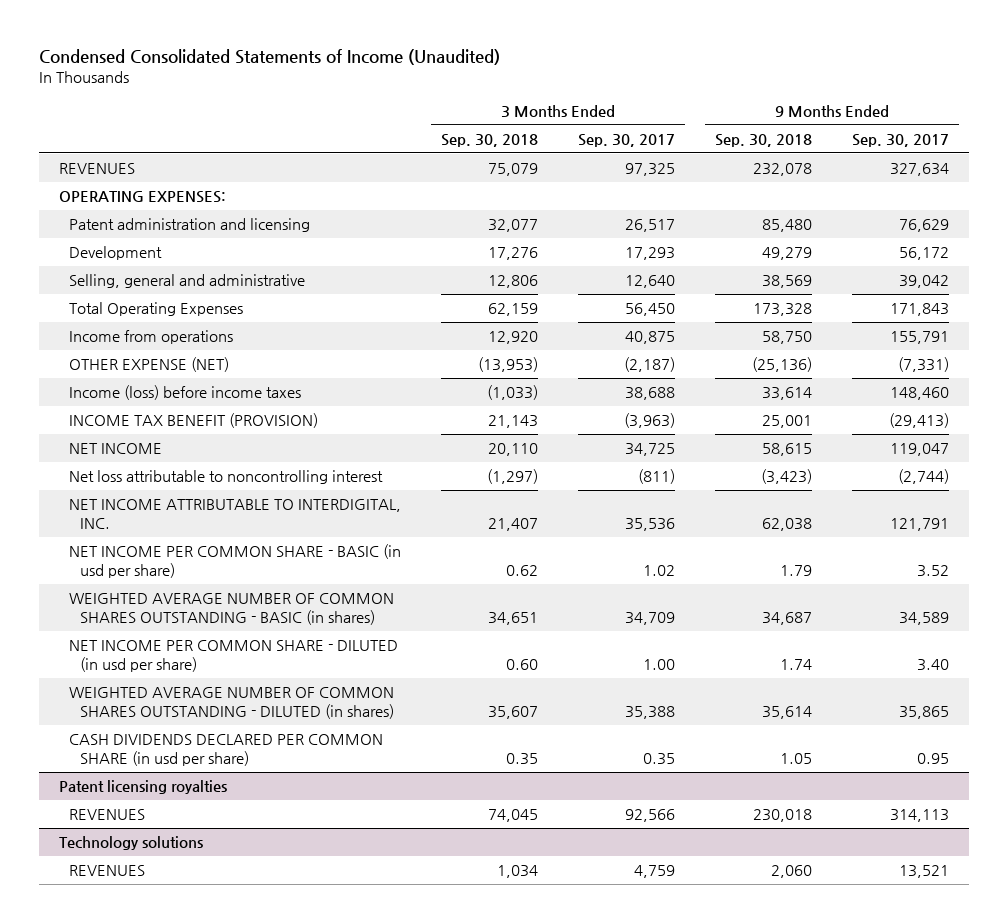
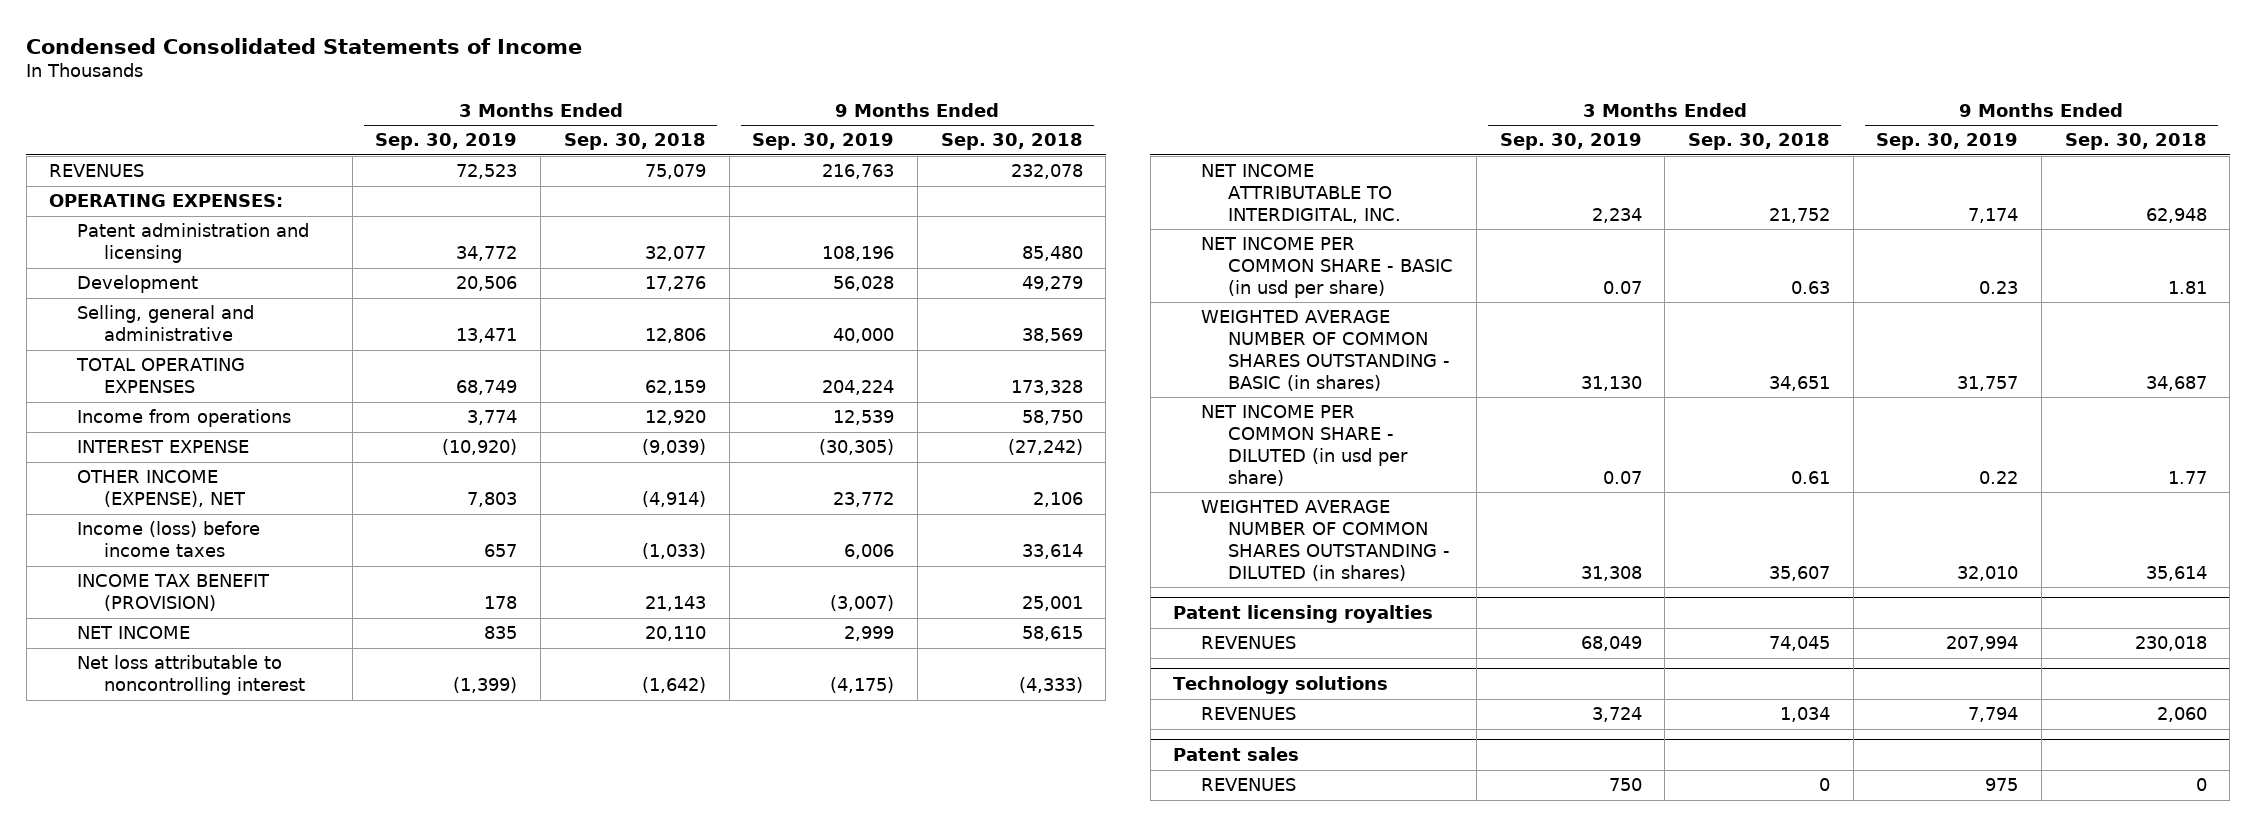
[38,48,500,65] Condensed Consolidated Statements of Income (Unaudited) -> [26,37,583,54] Condensed Consolidated Statements of Income
[578,133,676,147] Sep. 30, 2017 -> none
[851,133,949,147] Sep. 30, 2017 -> none
none -> [375,133,518,151] Sep. 30, 2019
none -> [752,133,895,151] Sep. 30, 2019
[69,302,244,317] Total Operating Expenses -> [75,358,245,394] TOTAL OPERATING EXPENSES
none -> [76,440,249,454] INTEREST EXPENSE
[69,357,230,373] OTHER EXPENSE (NET) -> [76,470,247,508] OTHER INCOME (EXPENSE), NET
[478,357,539,373] (13,953) -> [641,491,706,508] (4,914)
[752,357,813,373] (25,136) -> [1032,492,1083,508] 2,106
[487,469,539,485] (1,297) -> [641,677,706,694] (1,642)
[761,469,813,485] (3,423) -> [1018,677,1083,694] (4,333)
[488,517,539,531] 21,407 -> [1768,208,1830,224] 21,752
[762,517,813,531] 62,038 -> [2145,208,2207,224] 62,948
[506,564,539,576] 0.62 -> [1790,281,1830,295] 0.63
[780,564,813,576] 1.79 -> [2167,281,2207,295] 1.81
[506,658,539,670] 0.60 -> [1790,470,1830,484] 0.61
[780,658,813,670] 1.74 -> [2167,470,2207,484] 1.77
[69,734,384,766] CASH DIVIDENDS DECLARED PER COMMON SHARE (in usd per share) -> none
none -> [1173,747,1300,762] Patent sales
none -> [1200,778,1296,792] REVENUES

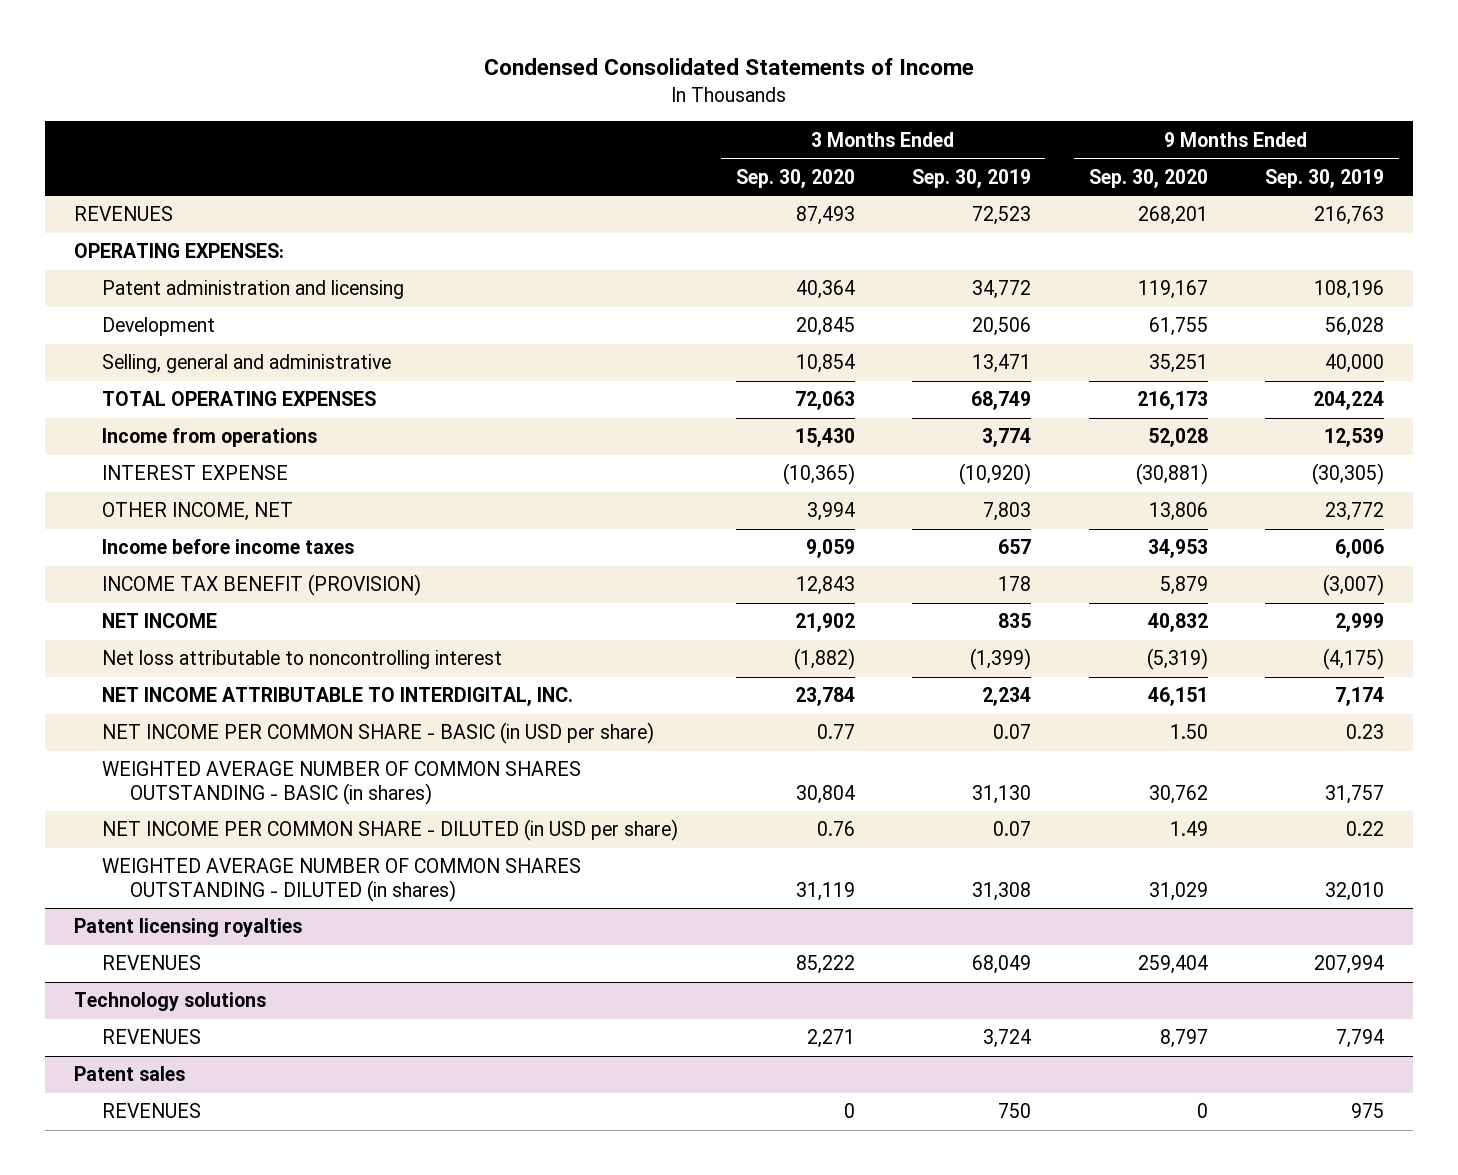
[563,133,706,151] Sep. 30, 2018 -> none
[940,133,1083,151] Sep. 30, 2018 -> none
none -> [735,168,855,188] Sep. 30, 2020
none -> [1088,168,1208,188] Sep. 30, 2020
[76,470,247,508] OTHER INCOME (EXPENSE), NET -> [101,502,293,522] OTHER INCOME, NET
[76,521,260,558] Income (loss) before income taxes -> [101,539,354,555] Income before income taxes
[1200,237,1454,299] NET INCOME PER COMMON SHARE - BASIC (in usd per share) -> [101,722,654,745] NET INCOME PER COMMON SHARE - BASIC (in USD per share)
[1200,405,1409,486] NET INCOME PER COMMON SHARE - DILUTED (in usd per share) -> [101,819,678,842] NET INCOME PER COMMON SHARE - DILUTED (in USD per share)

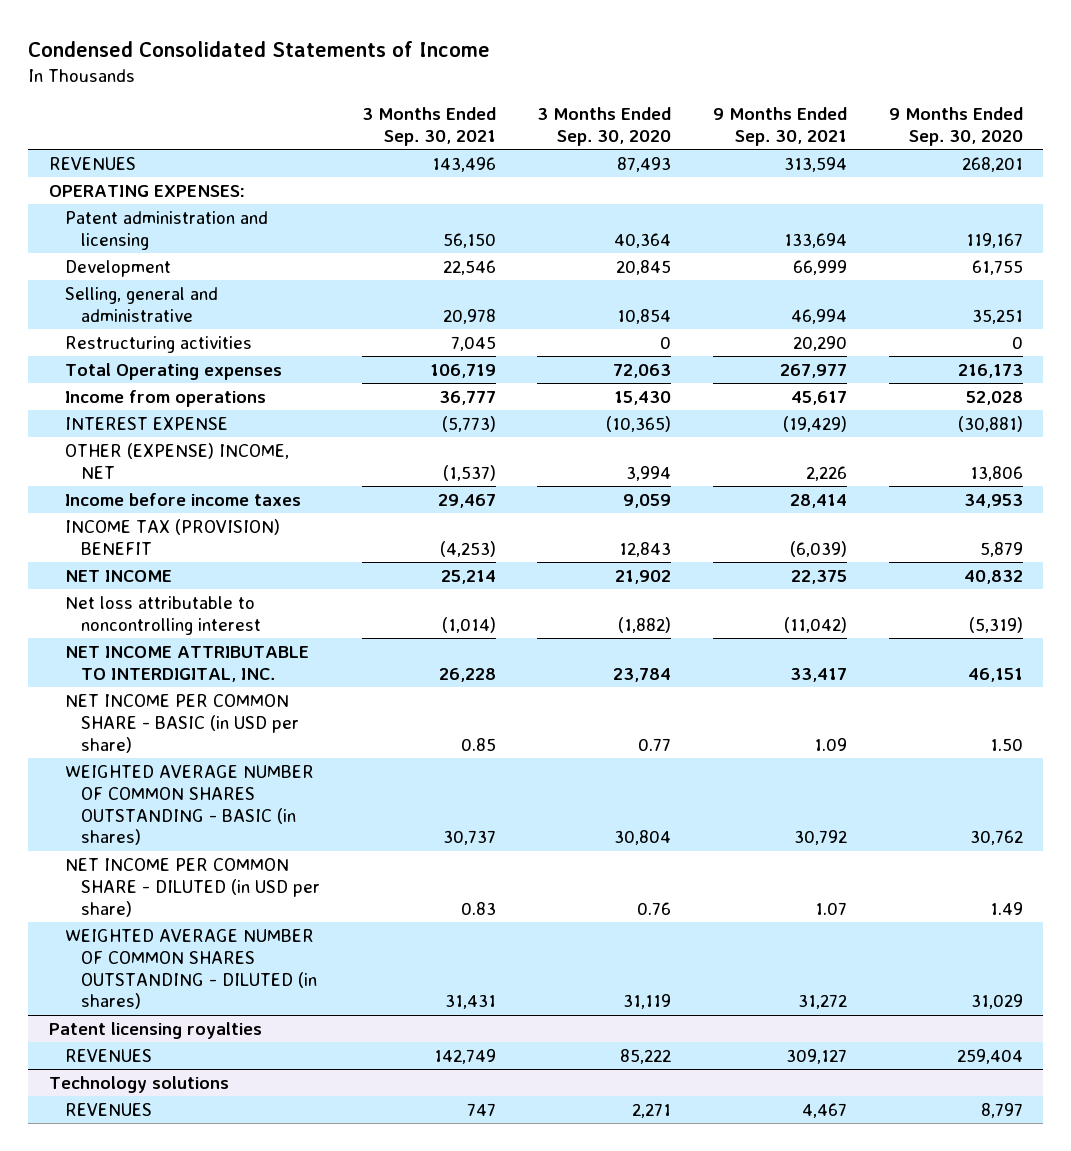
[912,168,1032,188] Sep. 30, 2019 -> none
[1265,168,1385,188] Sep. 30, 2019 -> none
none -> [361,107,496,146] 3 Months Ended Sep. 30, 2021
none -> [713,107,848,146] 9 Months Ended Sep. 30, 2021
none -> [65,335,253,353] Restructuring activities
[101,391,376,407] TOTAL OPERATING EXPENSES -> [65,362,283,380] Total Operating expenses
[101,502,293,522] OTHER INCOME, NET -> [65,442,290,479] OTHER (EXPENSE) INCOME, NET
[101,574,421,597] INCOME TAX BENEFIT (PROVISION) -> [65,518,281,555] INCOME TAX (PROVISION) BENEFIT
[73,1066,185,1082] Patent sales -> none
[101,1103,201,1119] REVENUES -> none

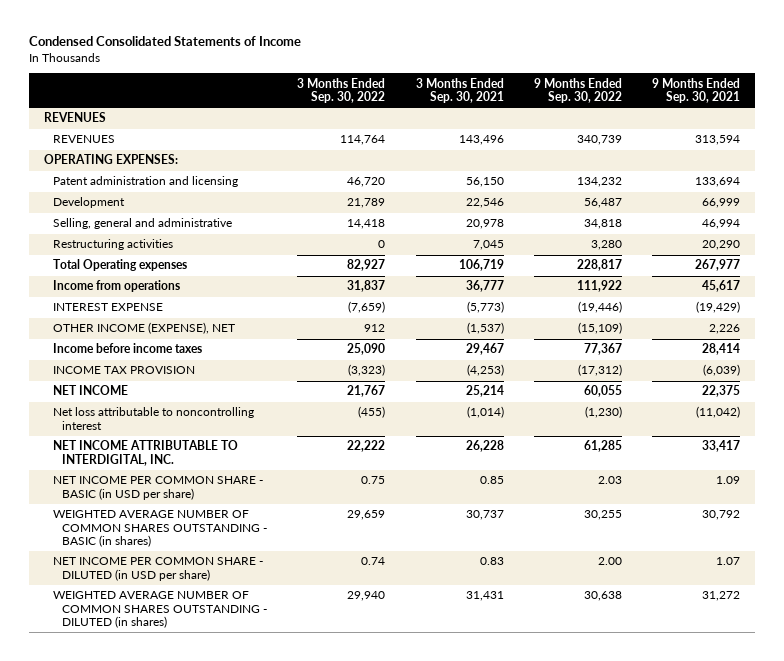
[537,107,672,146] 3 Months Ended Sep. 30, 2020 -> none
[888,107,1023,146] 9 Months Ended Sep. 30, 2020 -> none
none -> [297,77,386,104] 3 Months Ended Sep. 30, 2022
none -> [533,77,622,104] 9 Months Ended Sep. 30, 2022
none -> [43,112,106,123] REVENUES
[65,442,290,479] OTHER (EXPENSE) INCOME, NET -> [53,322,236,335] OTHER INCOME (EXPENSE), NET
[65,518,281,555] INCOME TAX (PROVISION) BENEFIT -> [53,366,196,375] INCOME TAX PROVISION
[48,1021,262,1039] Patent licensing royalties -> none
[65,1048,153,1062] REVENUES -> none
[48,1075,229,1093] Technology solutions -> none
[65,1102,153,1116] REVENUES -> none

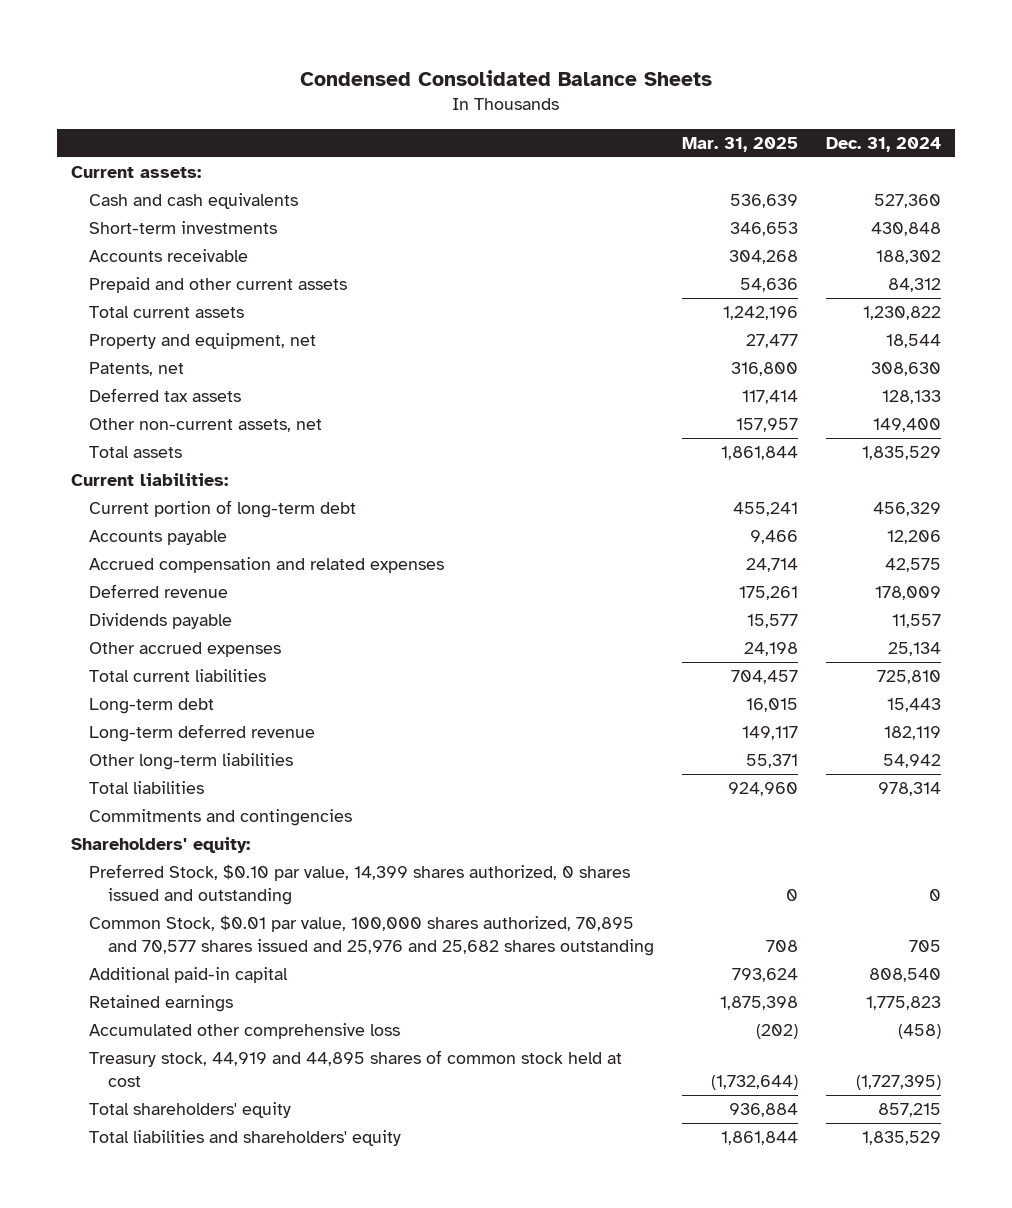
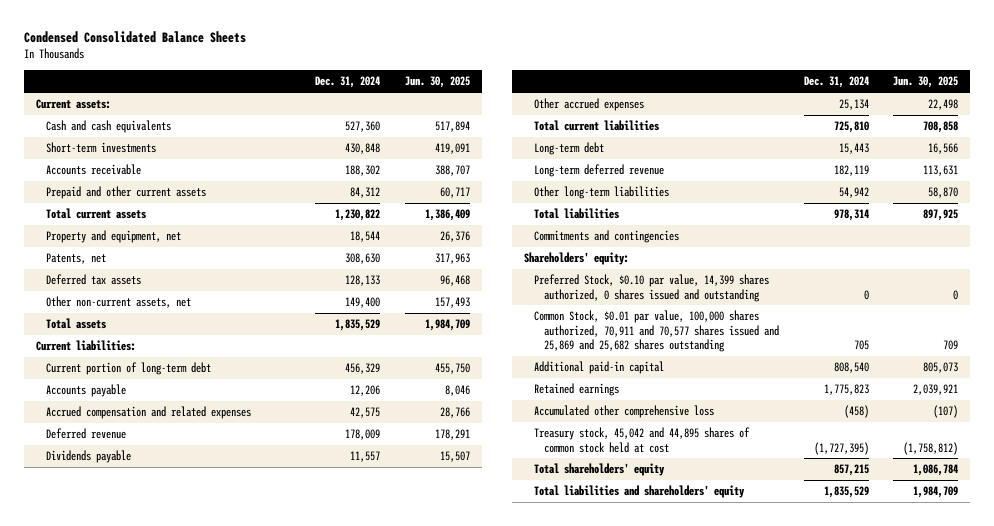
[681,136,798,152] Mar. 31, 2025 -> none
none -> [404,76,470,89] Jun. 30, 2025
[89,915,654,956] Common Stock, $0.01 par value, 100,000 shares authorized, 70,895 and 70,577 shares issued and 25,976 and 25,682 shares outstanding -> [534,310,779,353] Common Stock, $0.01 par value, 100,000 shares authorized, 70,911 and 70,577 shares issued and 25,869 and 25,682 shares outstanding
[89,1050,623,1087] Treasury stock, 44,919 and 44,895 shares of common stock held at cost -> [534,427,751,453] Treasury stock, 45,042 and 44,895 shares of common stock held at cost

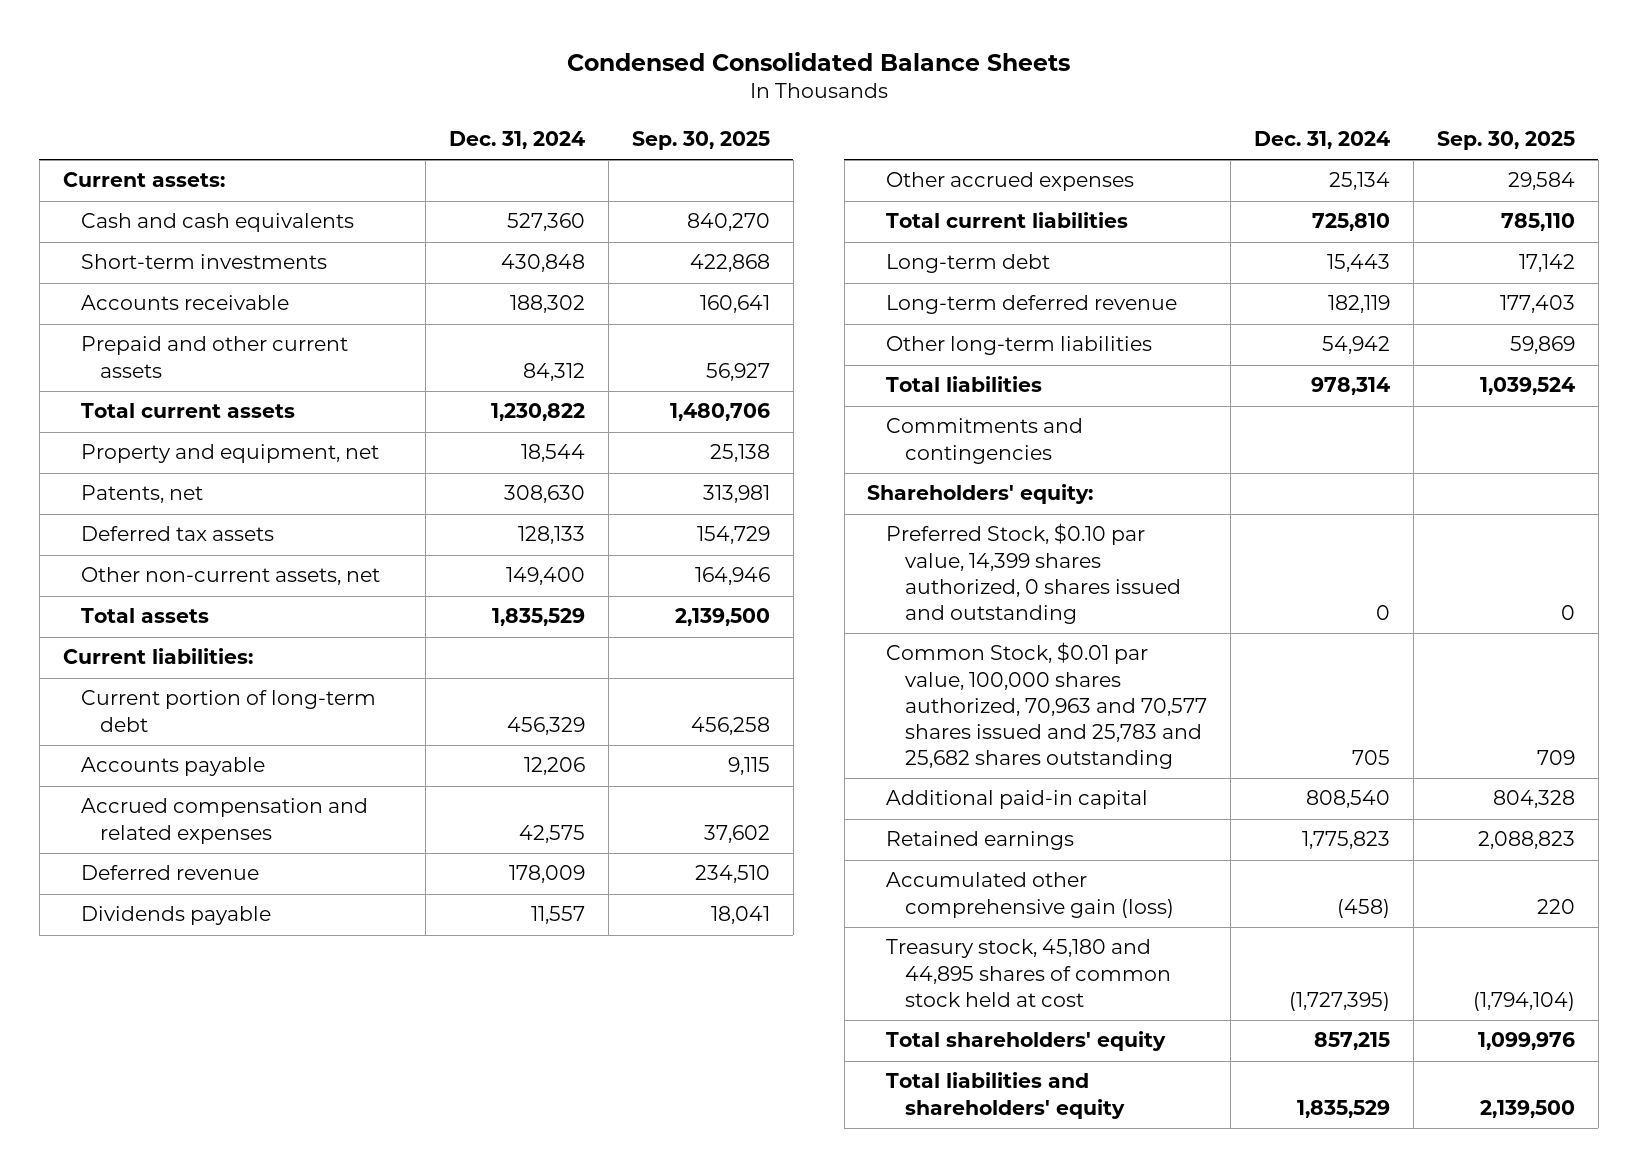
[404,76,470,89] Jun. 30, 2025 -> none
none -> [631,131,770,151] Sep. 30, 2025
[534,310,779,353] Common Stock, $0.01 par value, 100,000 shares authorized, 70,911 and 70,577 shares issued and 25,869 and 25,682 shares outstanding -> [886,642,1208,770] Common Stock, $0.01 par value, 100,000 shares authorized, 70,963 and 70,577 shares issued and 25,783 and 25,682 shares outstanding
[534,405,715,419] Accumulated other comprehensive loss -> [886,872,1175,918] Accumulated other comprehensive gain (loss)
[534,427,751,453] Treasury stock, 45,042 and 44,895 shares of common stock held at cost -> [886,939,1172,1007] Treasury stock, 45,180 and 44,895 shares of common stock held at cost

